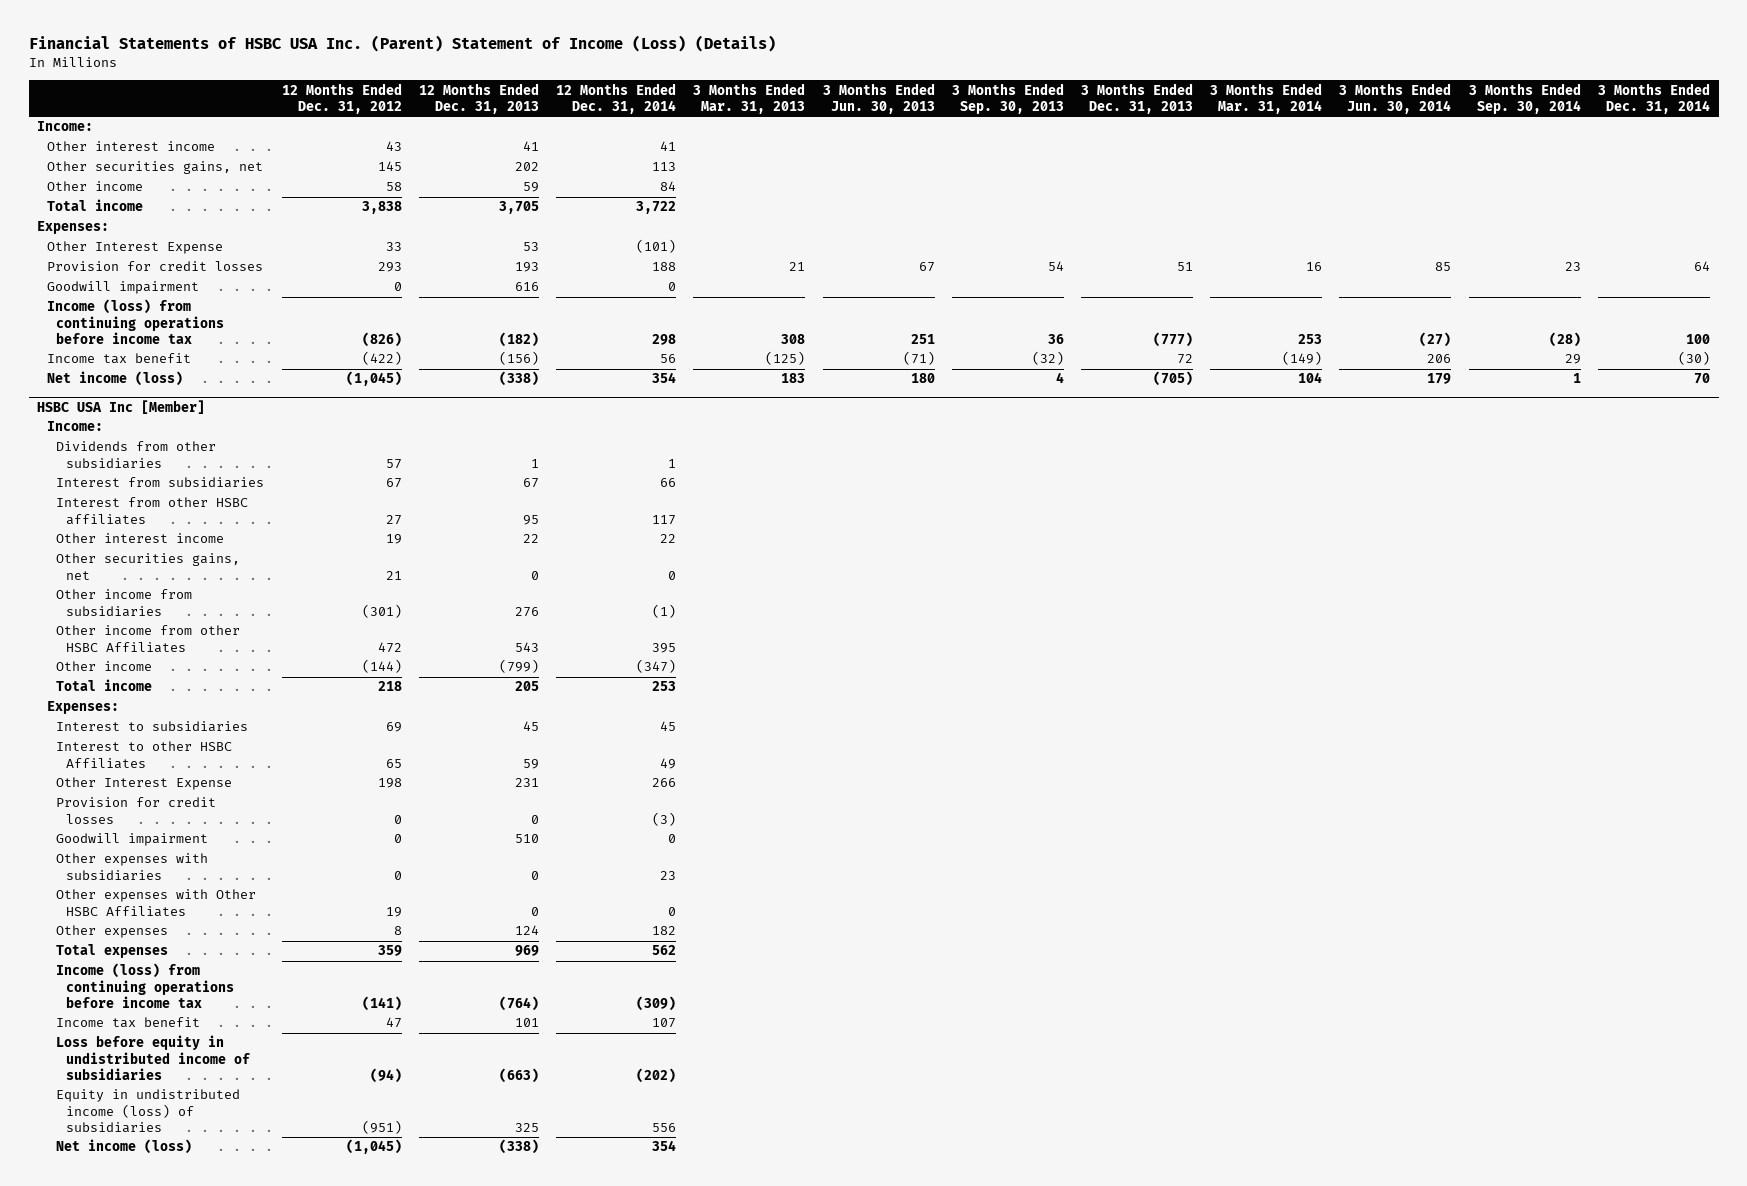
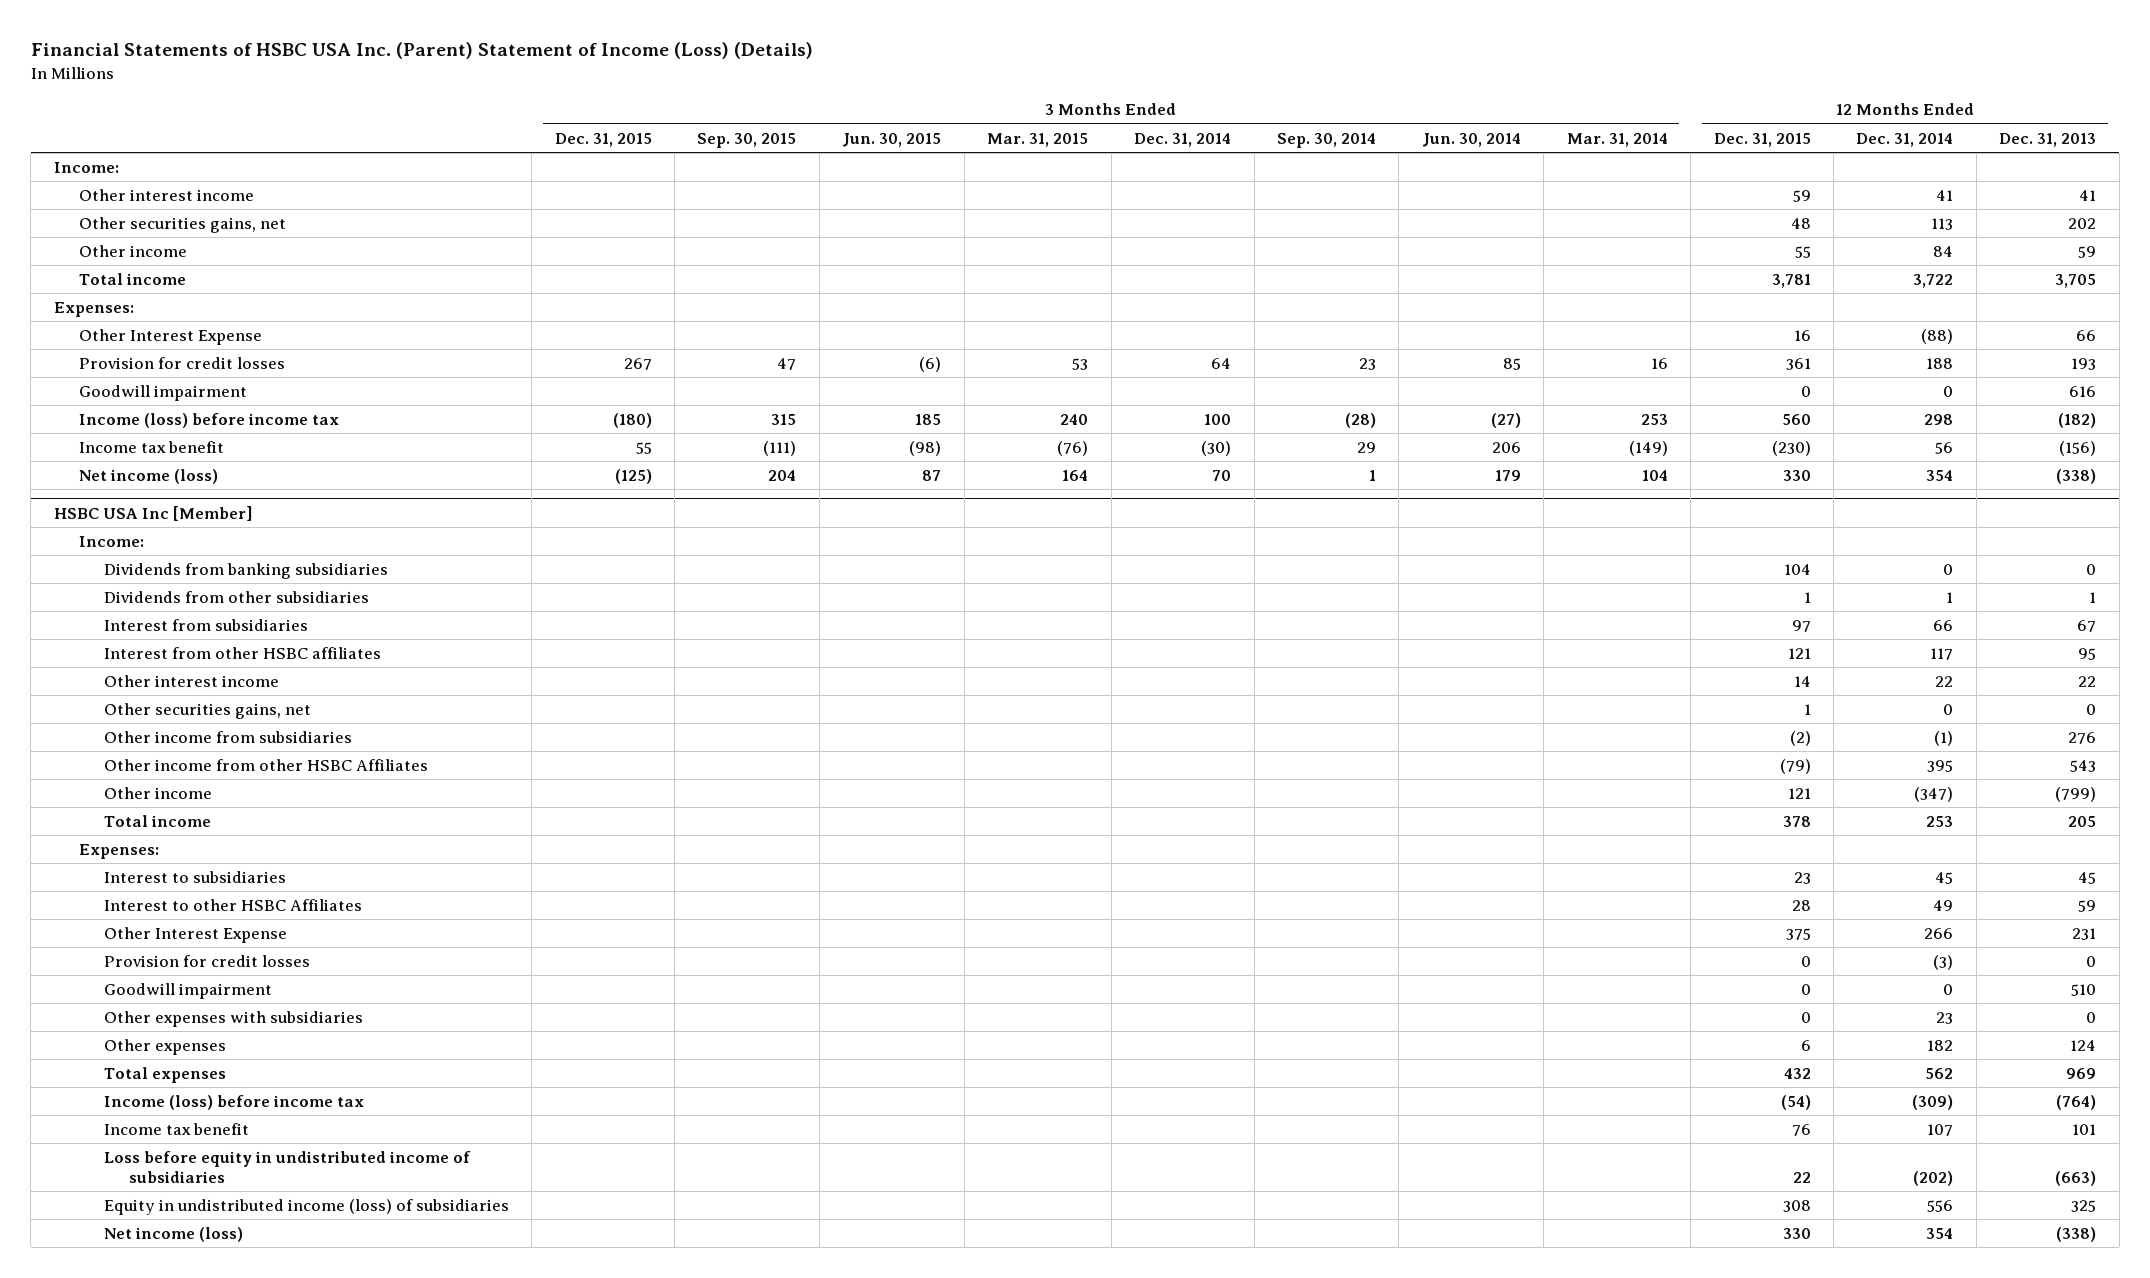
[281,82,402,114] 12 Months Ended Dec. 31, 2012 -> none
[693,82,806,114] 3 Months Ended Mar. 31, 2013 -> none
[822,82,935,114] 3 Months Ended Jun. 30, 2013 -> none
[951,82,1064,114] 3 Months Ended Sep. 30, 2013 -> none
[1081,82,1194,114] 3 Months Ended Dec. 31, 2013 -> none
none -> [554,132,652,147] Dec. 31, 2015
none -> [697,132,797,148] Sep. 30, 2015
none -> [842,132,942,147] Jun. 30, 2015
none -> [987,132,1089,147] Mar. 31, 2015
none -> [1713,132,1811,147] Dec. 31, 2015
[522,242,539,252] 53 -> [2076,329,2097,341] 66
[636,239,677,254] (101) -> [1921,328,1954,344] (88)
[46,299,225,345] Income (loss) from continuing operations before income tax -> [78,412,339,428] Income (loss) before income tax
none -> [103,562,388,579] Dividends from banking subsidiaries
[56,889,257,917] Other expenses with Other HSBC Affiliates -> none
[56,963,235,1009] Income (loss) from continuing operations before income tax -> [103,1094,364,1110] Income (loss) before income tax

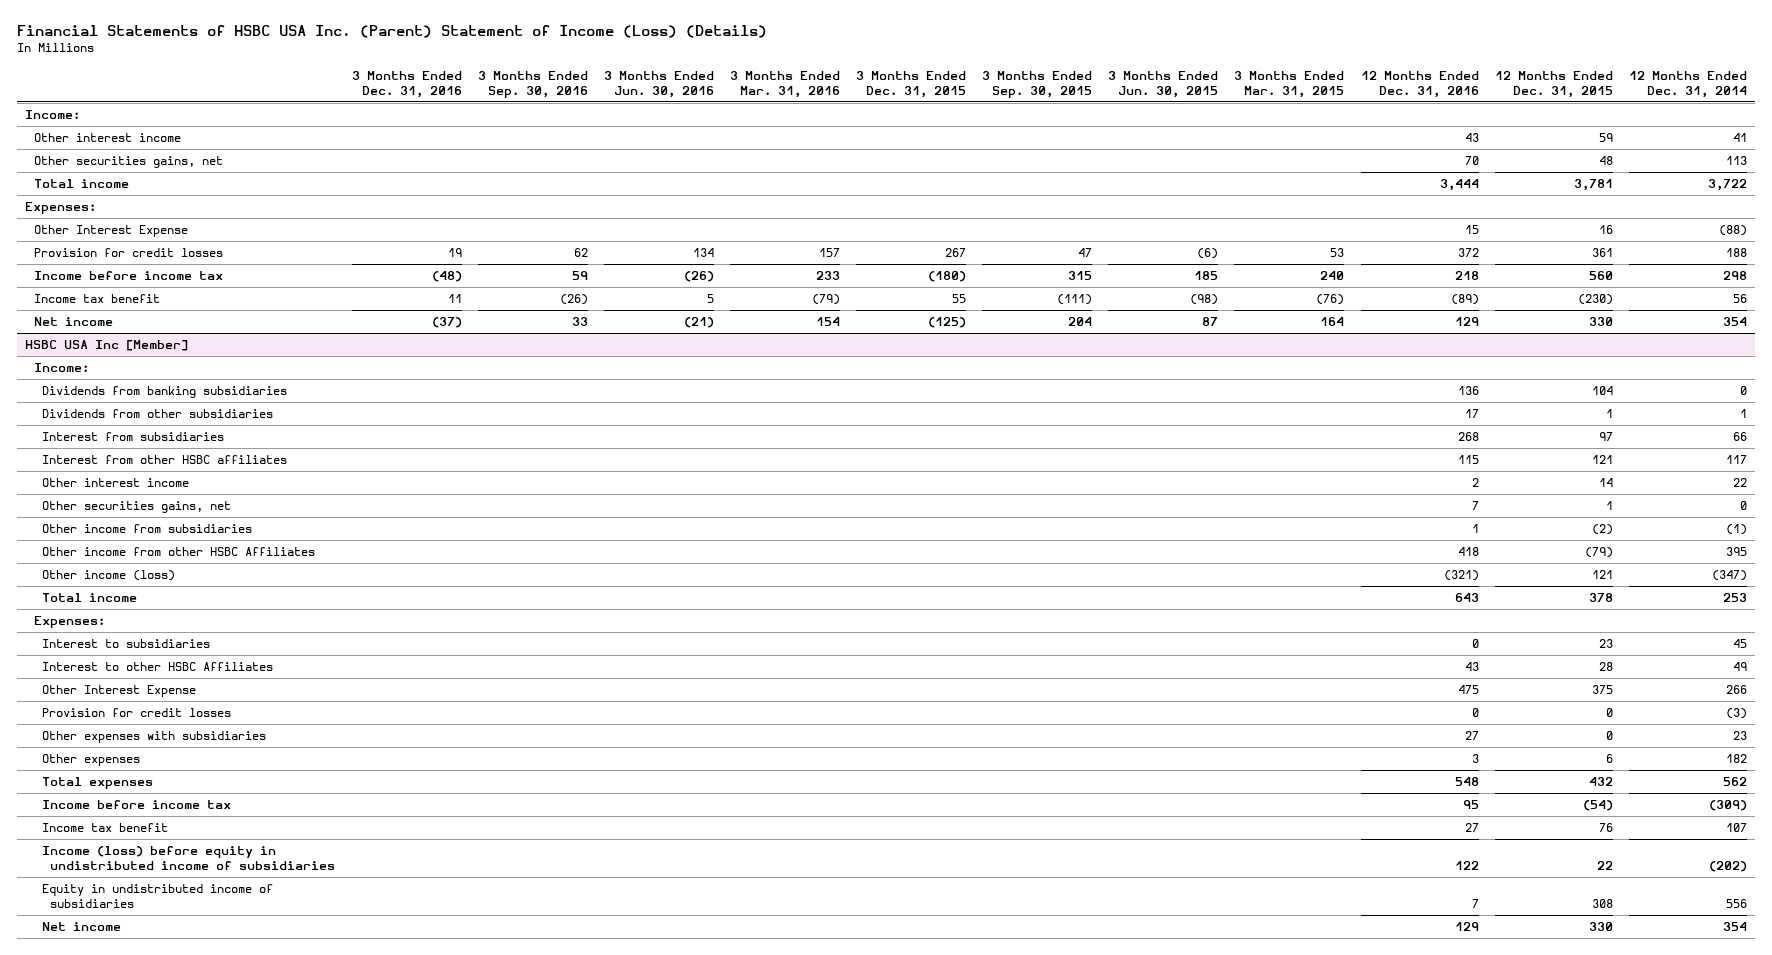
[1134,132,1232,147] Dec. 31, 2014 -> none
[1276,132,1376,148] Sep. 30, 2014 -> none
[1421,132,1521,147] Jun. 30, 2014 -> none
[1566,132,1668,147] Mar. 31, 2014 -> none
[1999,132,2097,147] Dec. 31, 2013 -> none
none -> [351,71,462,98] 3 Months Ended Dec. 31, 2016
none -> [477,71,588,98] 3 Months Ended Sep. 30, 2016
none -> [603,71,714,98] 3 Months Ended Jun. 30, 2016
none -> [729,71,840,98] 3 Months Ended Mar. 31, 2016
none -> [1360,71,1479,98] 12 Months Ended Dec. 31, 2016
[78,244,187,257] Other income -> none
[78,384,247,401] Goodwill impairment -> none
[78,412,339,428] Income (loss) before income tax -> [33,271,223,281] Income before income tax
[78,468,218,484] Net income (loss) -> [33,317,113,327] Net income
[103,786,212,799] Other income -> [42,570,176,582] Other income (loss)
[103,982,272,999] Goodwill impairment -> none
[103,1094,364,1110] Income (loss) before income tax -> [42,800,232,810] Income before income tax
[103,1150,471,1183] Loss before equity in undistributed income of subsidiaries -> [42,846,336,870] Income (loss) before equity in undistributed income of subsidiaries
[103,1198,509,1215] Equity in undistributed income (loss) of subsidiaries -> [42,884,274,908] Equity in undistributed income of subsidiaries
[103,1226,243,1242] Net income (loss) -> [42,922,122,932] Net income

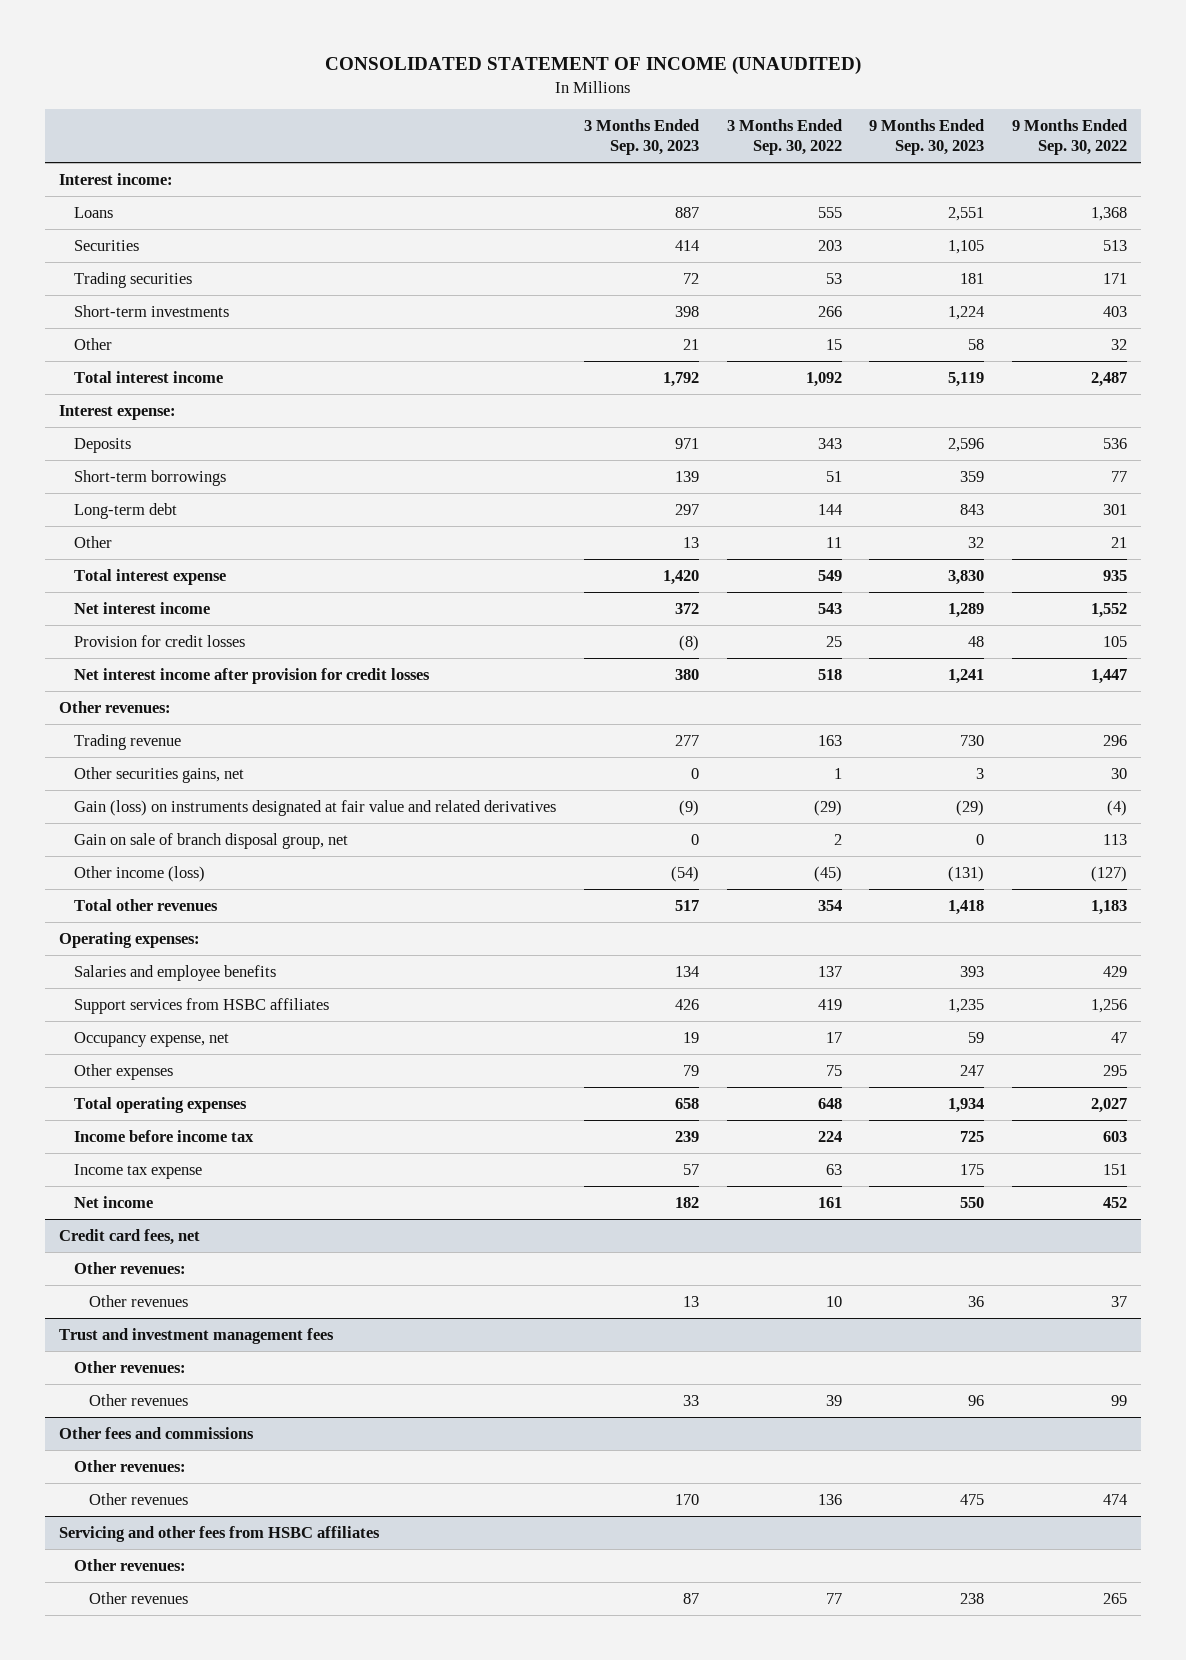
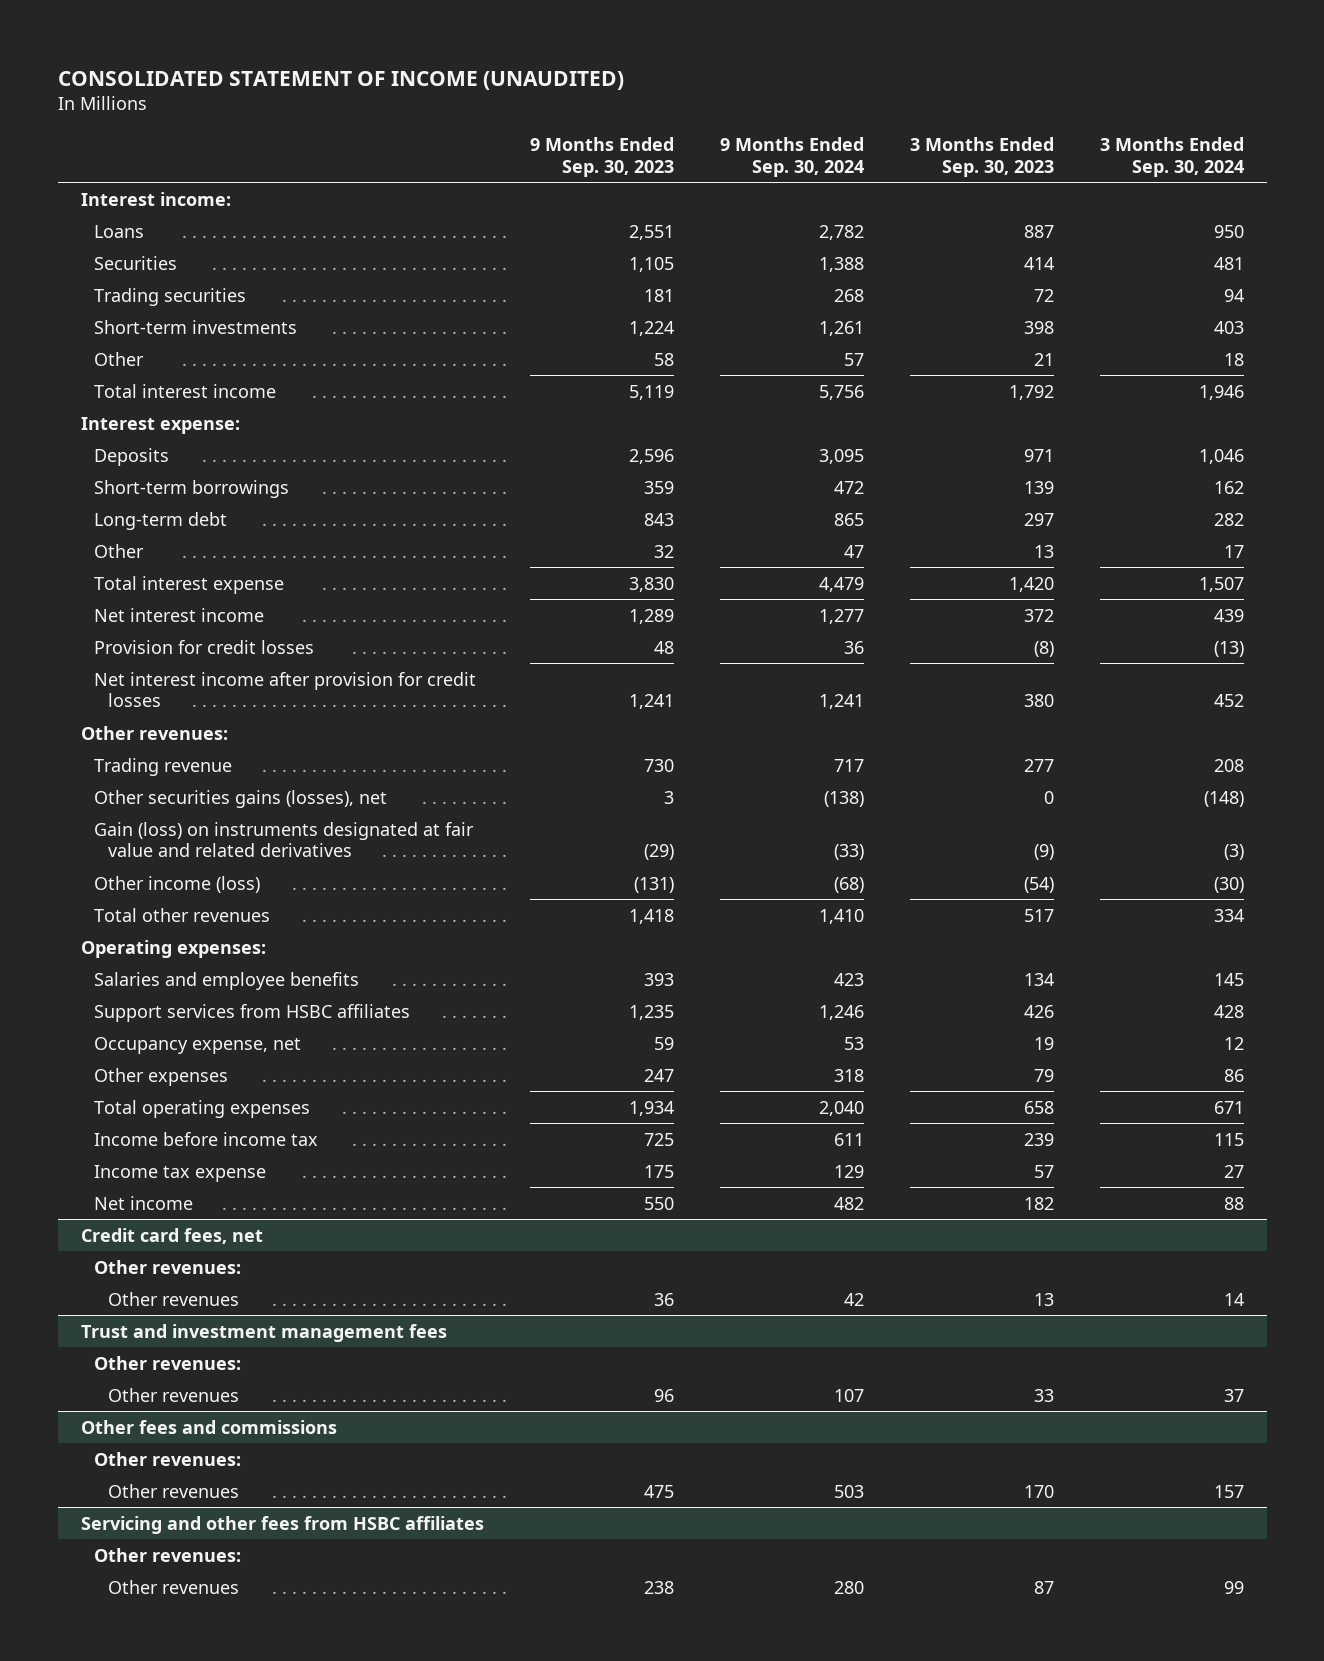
[726,118,842,156] 3 Months Ended Sep. 30, 2022 -> none
[1011,118,1127,156] 9 Months Ended Sep. 30, 2022 -> none
none -> [719,137,864,177] 9 Months Ended Sep. 30, 2024
none -> [1099,137,1244,177] 3 Months Ended Sep. 30, 2024
[74,766,245,783] Other securities gains, net -> [94,789,388,808] Other securities gains (losses), net
[74,832,349,849] Gain on sale of branch disposal group, net -> none

